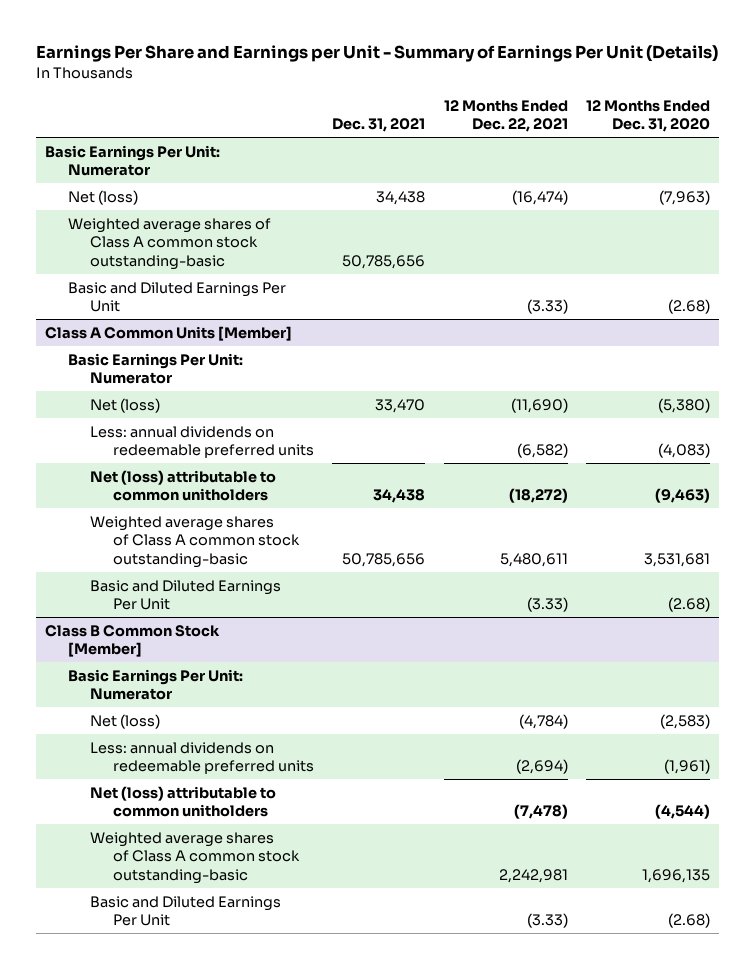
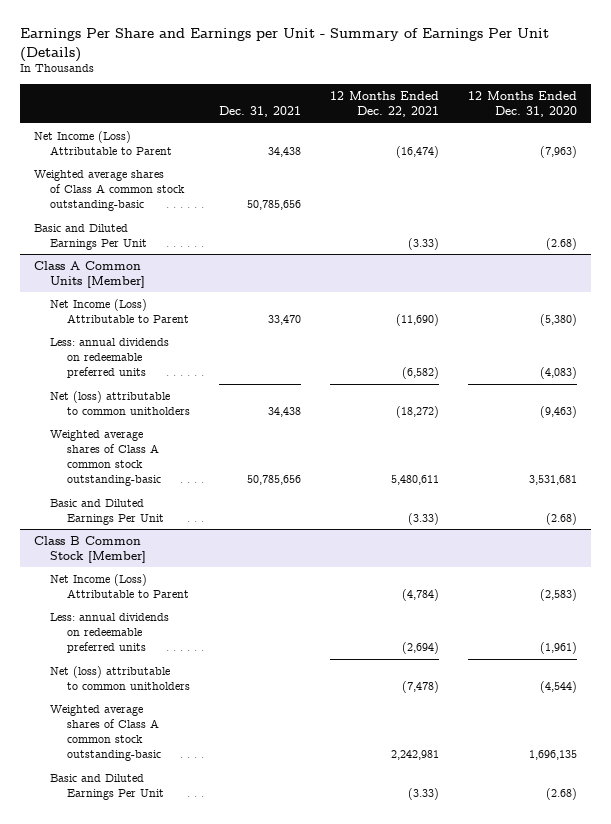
[44,144,220,177] Basic Earnings Per Unit: Numerator -> none
[67,189,138,205] Net (loss) -> [34,130,173,155] Net Income (Loss) Attributable to Parent
[67,352,243,385] Basic Earnings Per Unit: Numerator -> none
[90,397,161,413] Net (loss) -> [50,298,189,323] Net Income (Loss) Attributable to Parent
[67,668,243,701] Basic Earnings Per Unit: Numerator -> none
[90,713,161,729] Net (loss) -> [50,573,189,598] Net Income (Loss) Attributable to Parent

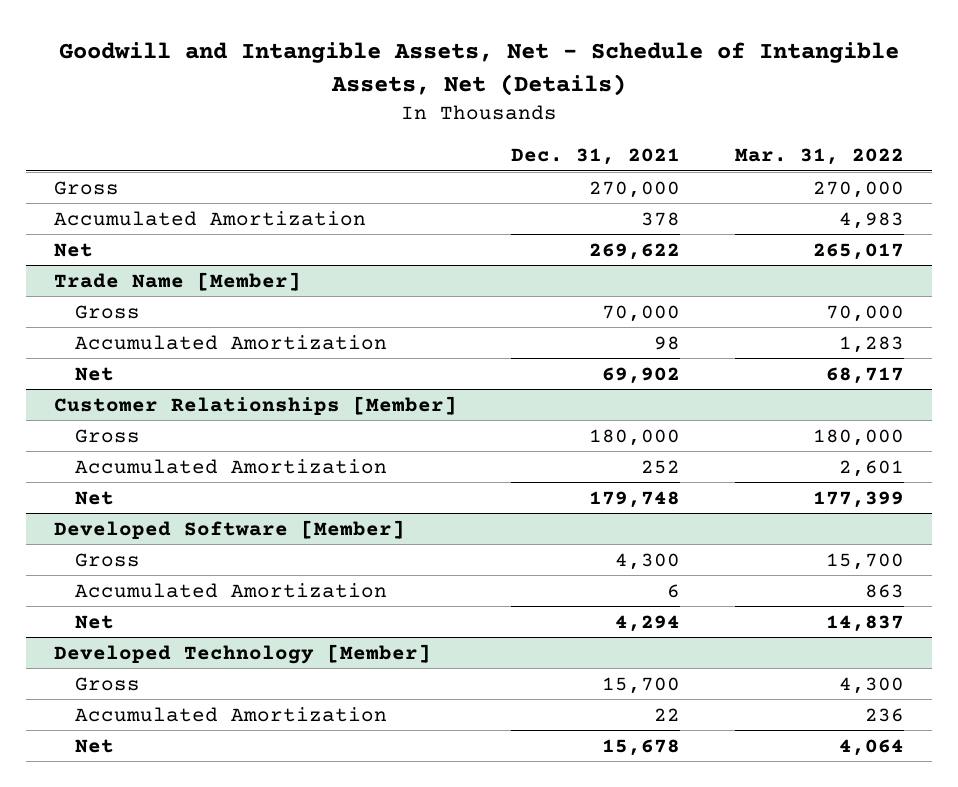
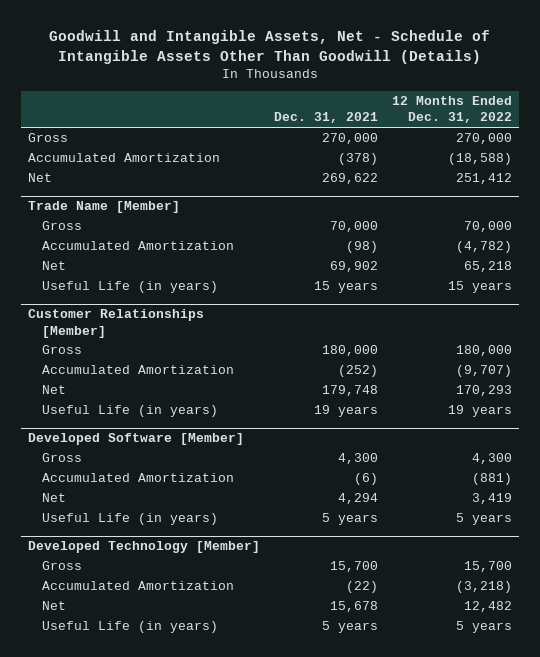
[58,42,899,96] Goodwill and Intangible Assets, Net - Schedule of Intangible Assets, Net (Details) -> [49,29,491,64] Goodwill and Intangible Assets, Net - Schedule of Intangible Assets Other Than Goodwill (Details)
[735,148,905,166] Mar. 31, 2022 -> none
none -> [392,96,513,124] 12 Months Ended Dec. 31, 2022
[641,211,681,226] 378 -> [338,153,379,166] (378)
[654,335,681,350] 98 -> [346,241,379,254] (98)
none -> [41,281,218,294] Useful Life (in years)
[641,459,681,474] 252 -> [338,365,379,378] (252)
none -> [41,405,218,418] Useful Life (in years)
[667,583,681,598] 6 -> [354,473,379,486] (6)
none -> [41,513,218,526] Useful Life (in years)
[654,707,681,721] 22 -> [346,581,379,594] (22)
none -> [41,621,218,634] Useful Life (in years)

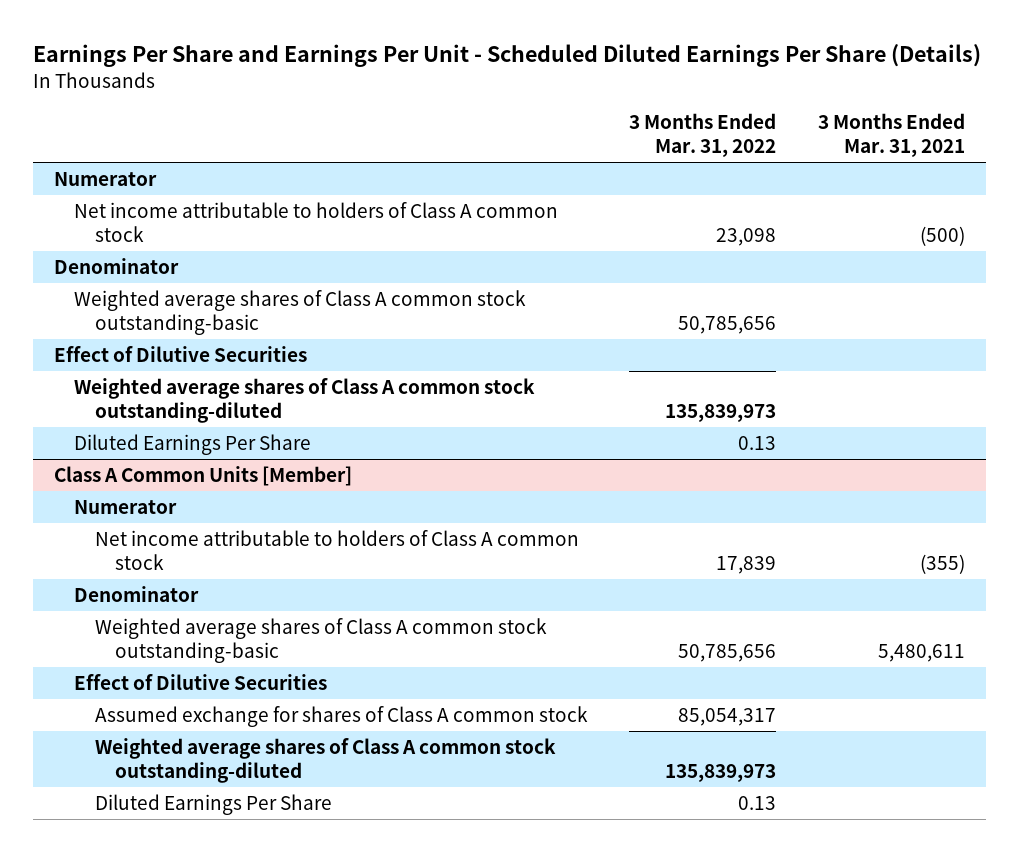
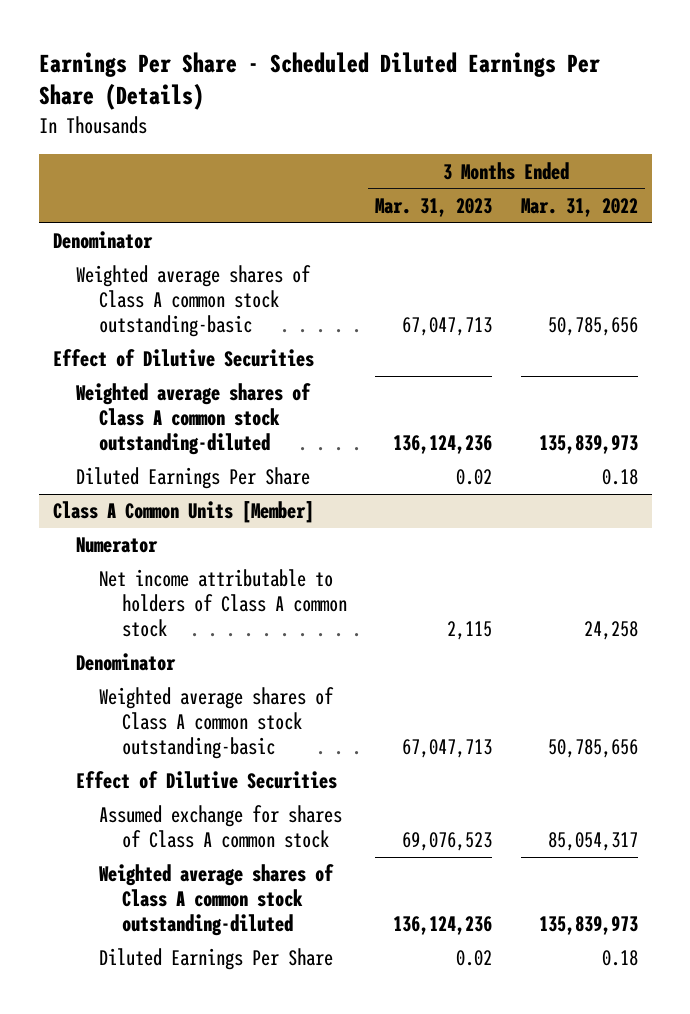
[32,44,981,68] Earnings Per Share and Earnings Per Unit - Scheduled Diluted Earnings Per Share (Details) -> [38,51,600,111] Earnings Per Share - Scheduled Diluted Earnings Per Share (Details)
[817,113,965,158] 3 Months Ended Mar. 31, 2021 -> none
none -> [375,198,493,218] Mar. 31, 2023
[53,171,157,186] Numerator -> none
[74,201,559,242] Net income attributable to holders of Class A common stock -> none
[737,435,776,450] 0.13 -> [601,469,638,486] 0.18
[715,555,776,574] 17,839 -> [583,621,638,641] 24,258
[737,795,776,810] 0.13 -> [601,950,638,967] 0.18

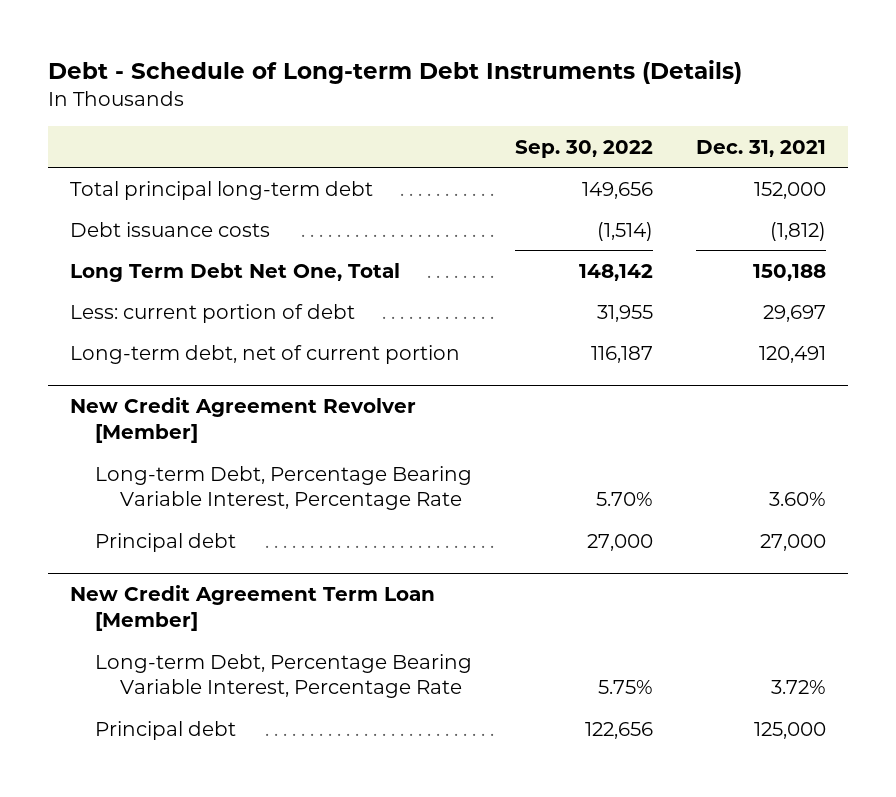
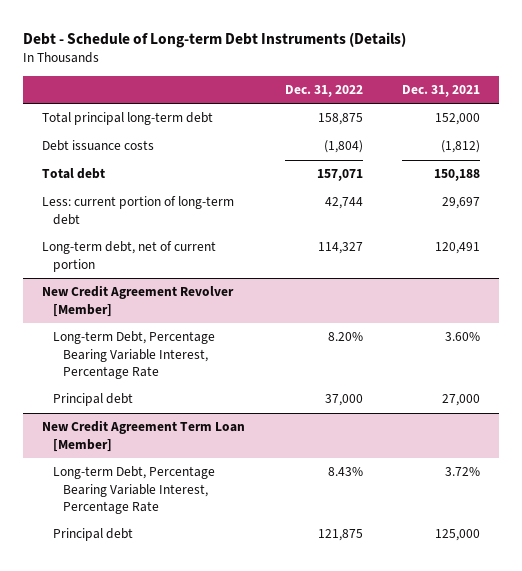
[515,139,654,158] Sep. 30, 2022 -> none
none -> [284,84,363,97] Dec. 31, 2022
[69,262,400,282] Long Term Debt Net One, Total -> [42,168,106,180] Total debt
[69,303,355,323] Less: current portion of debt -> [42,196,235,225] Less: current portion of long-term debt

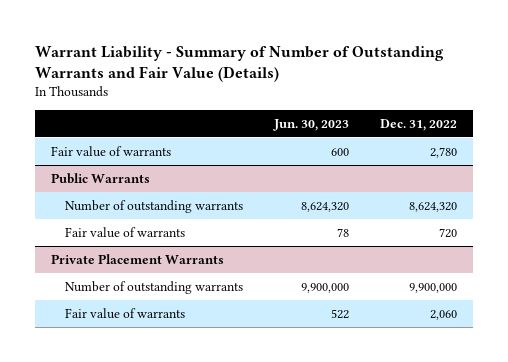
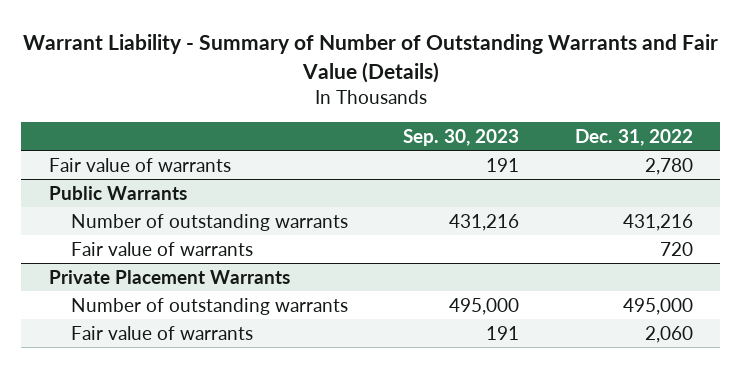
[273,119,350,132] Jun. 30, 2023 -> none
none -> [403,128,520,146] Sep. 30, 2023
[409,201,458,212] 8,624,320 -> [622,213,693,231] 431,216
[409,282,458,293] 9,900,000 -> [622,297,693,315] 495,000

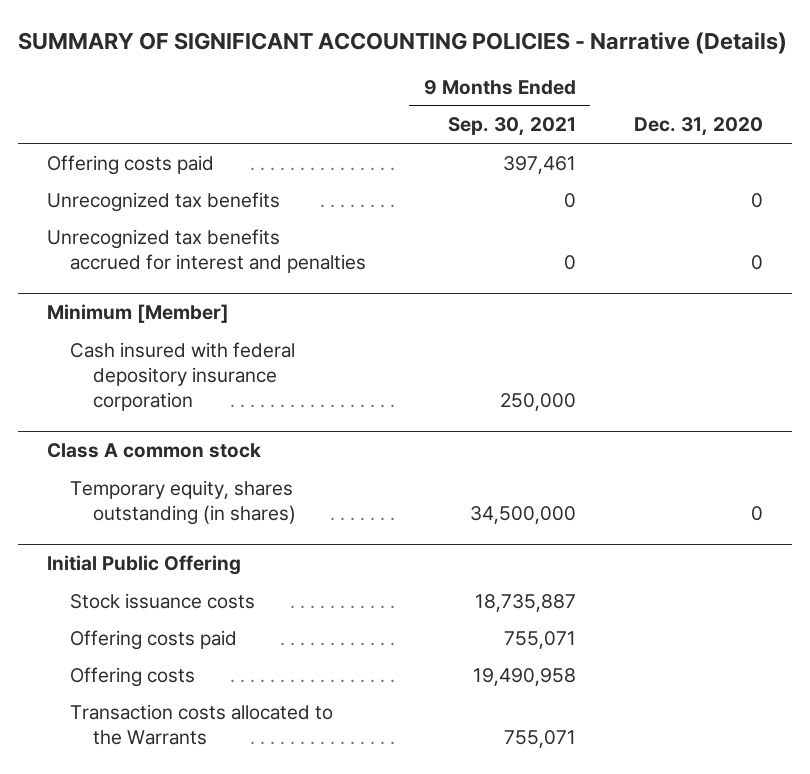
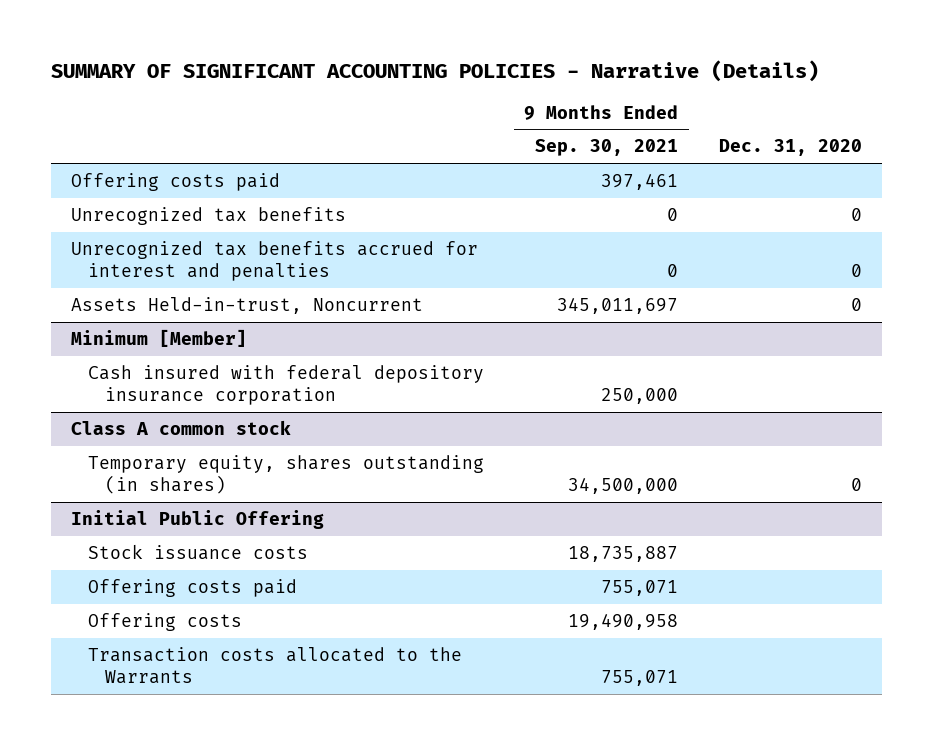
none -> [71,296,424,314] Assets Held-in-trust, Noncurrent

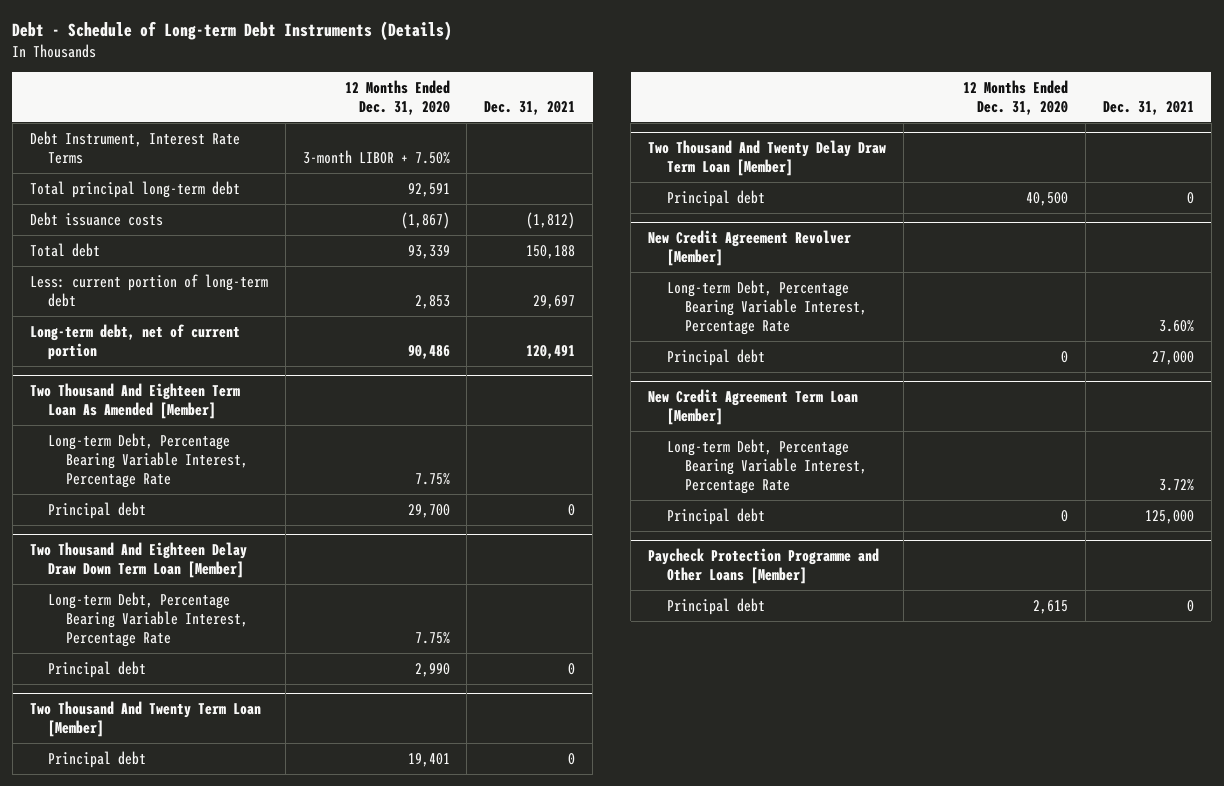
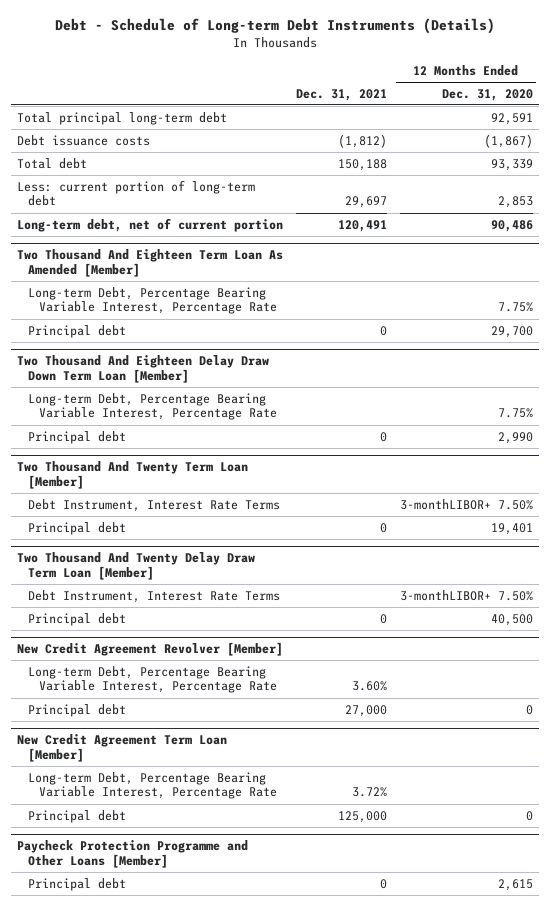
[29,130,240,164] Debt Instrument, Interest Rate Terms -> none
none -> [27,498,280,512] Debt Instrument, Interest Rate Terms
none -> [27,589,280,603] Debt Instrument, Interest Rate Terms

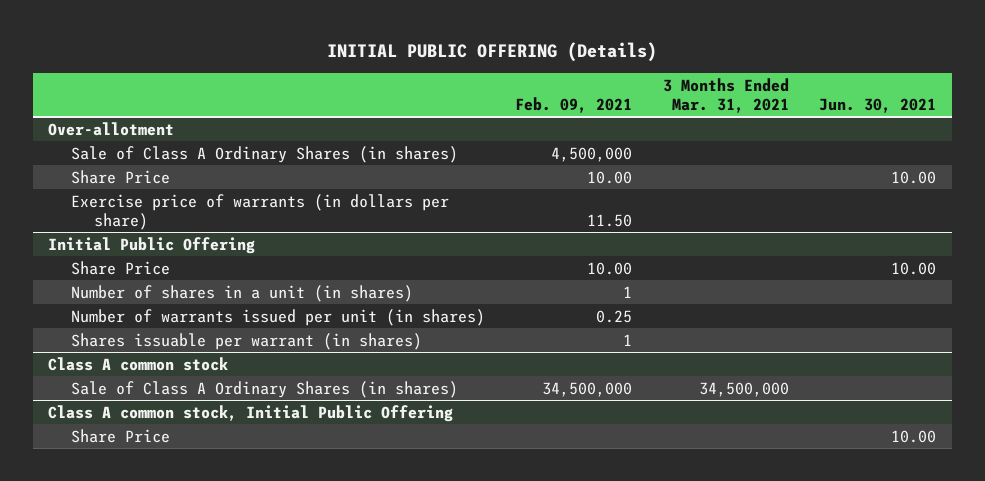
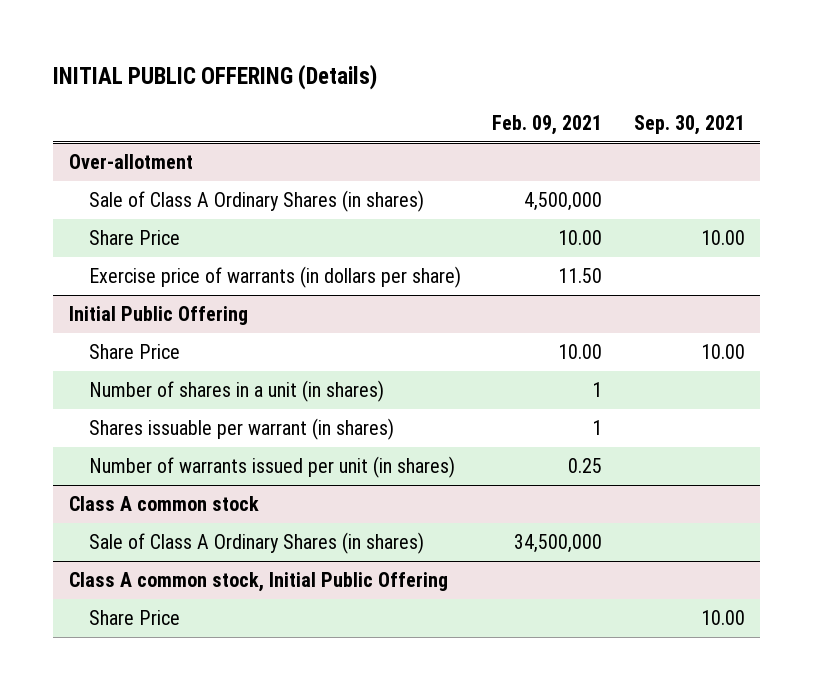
[662,77,789,113] 3 Months Ended Mar. 31, 2021 -> none
[819,97,937,113] Jun. 30, 2021 -> none
none -> [633,114,745,135] Sep. 30, 2021
[70,308,485,326] Number of warrants issued per unit (in shares) -> [88,456,455,479] Number of warrants issued per unit (in shares)

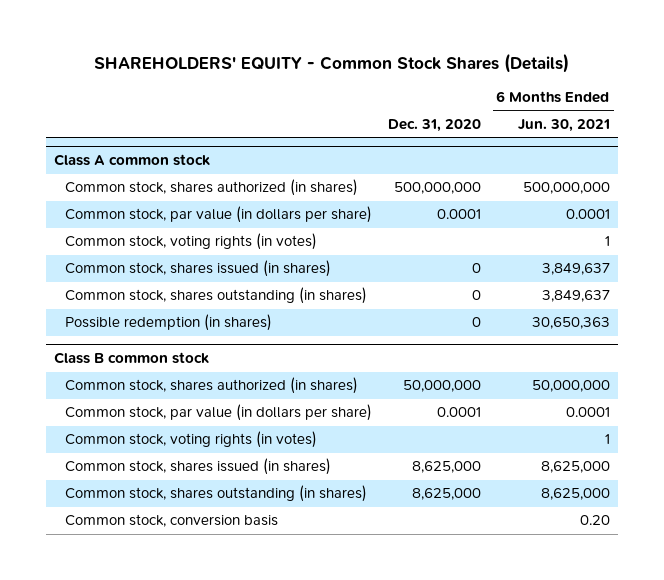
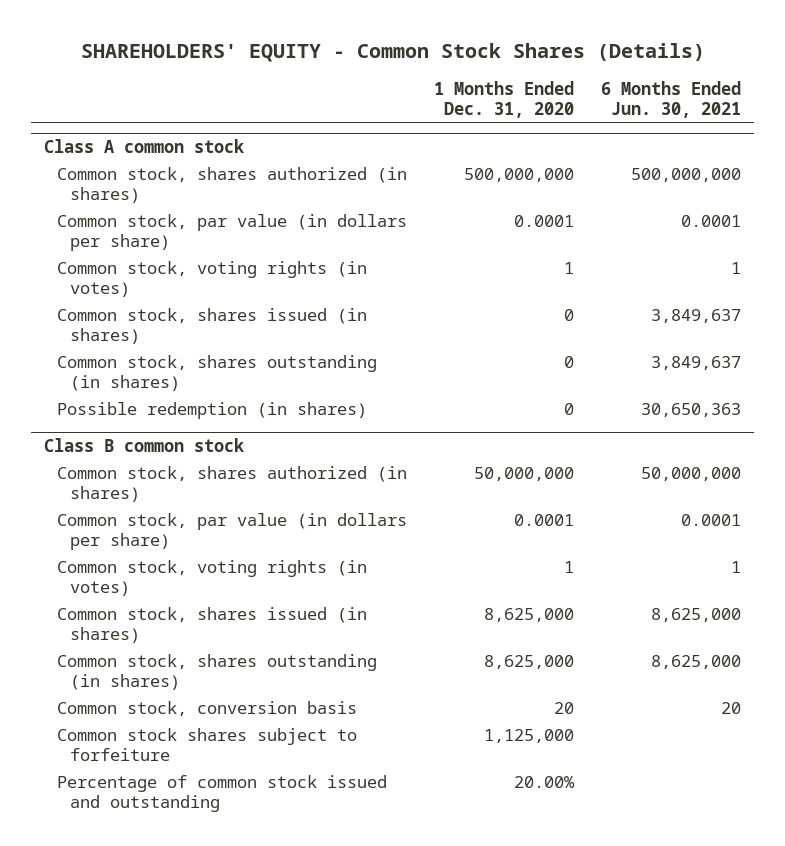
[388,118,482,132] Dec. 31, 2020 -> none
none -> [434,80,575,118] 1 Months Ended Dec. 31, 2020
[579,515,610,526] 0.20 -> [720,701,741,714] 20
none -> [57,727,358,761] Common stock shares subject to forfeiture
none -> [57,774,388,812] Percentage of common stock issued and outstanding

